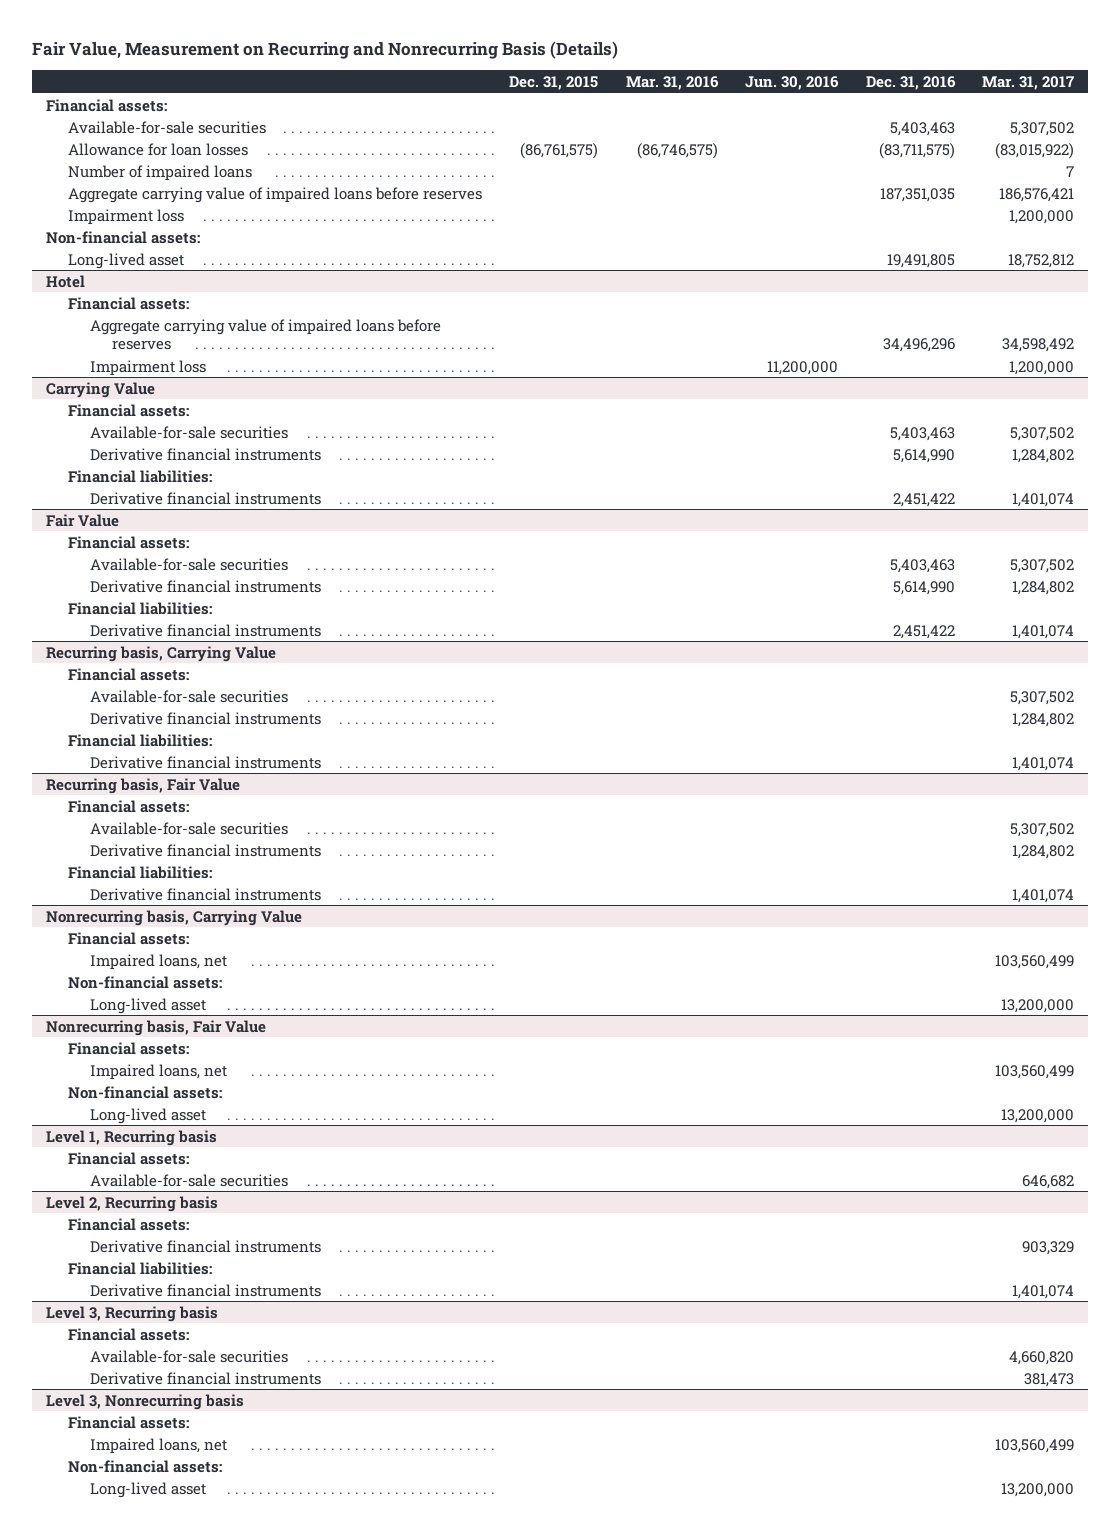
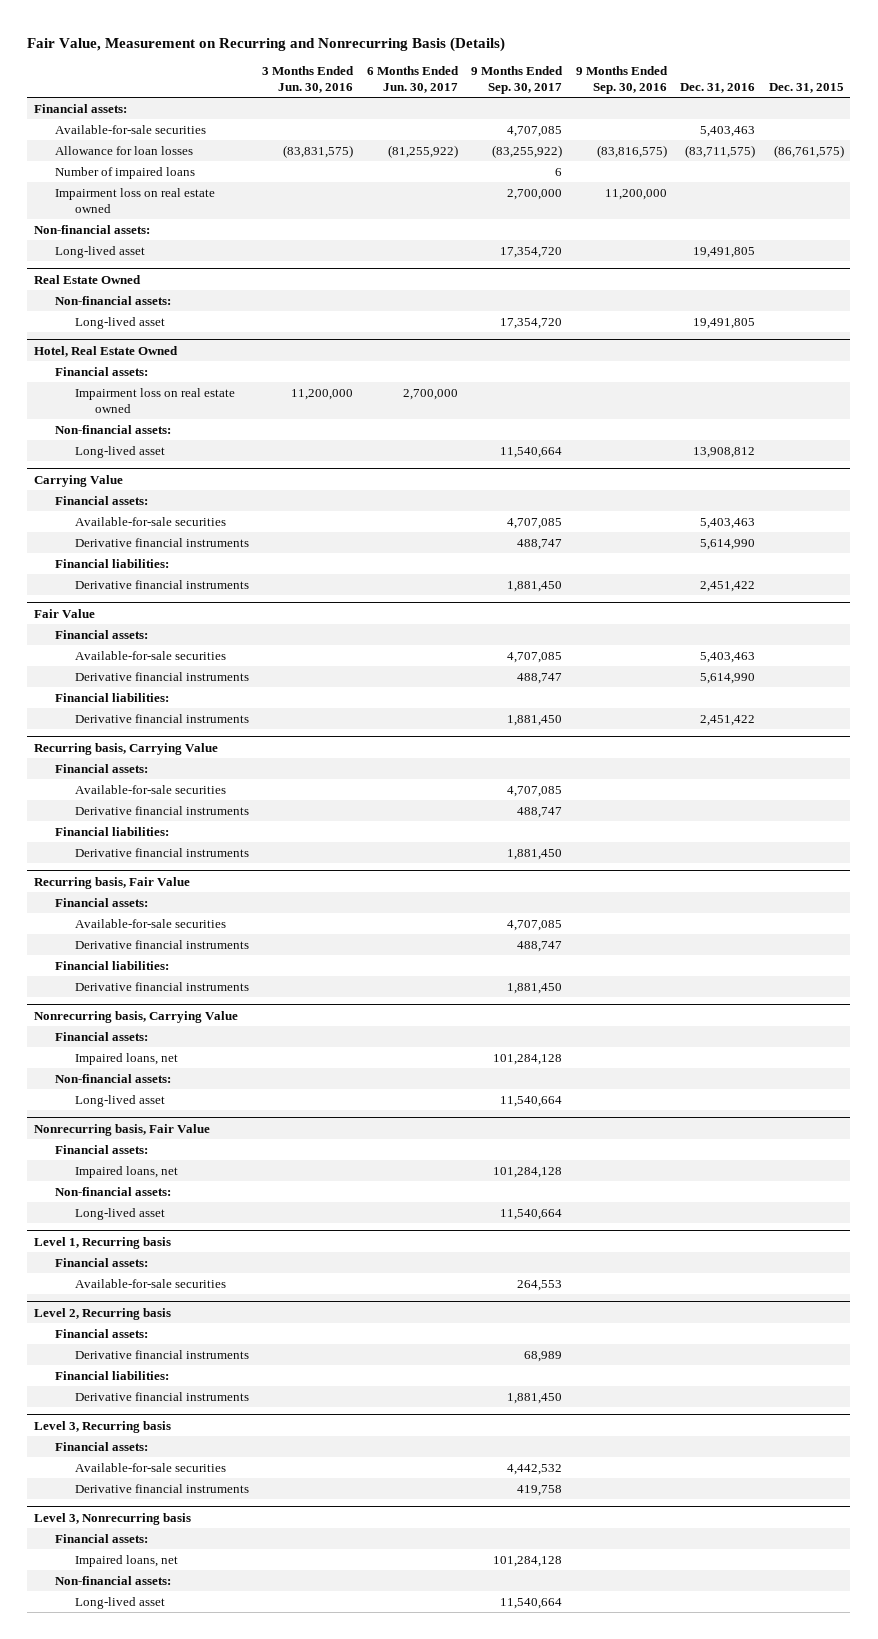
[625,75,719,90] Mar. 31, 2016 -> none
[745,75,840,90] Jun. 30, 2016 -> none
[982,75,1075,90] Mar. 31, 2017 -> none
none -> [262,66,355,94] 3 Months Ended Jun. 30, 2016
none -> [366,66,459,94] 6 Months Ended Jun. 30, 2017
none -> [471,66,564,95] 9 Months Ended Sep. 30, 2017
none -> [575,66,668,95] 9 Months Ended Sep. 30, 2016
[67,186,482,203] Aggregate carrying value of impaired loans before reserves -> none
[67,208,184,225] Impairment loss -> none
none -> [54,187,215,213] Impairment loss on real estate owned
none -> [34,274,142,284] Real Estate Owned
none -> [54,295,171,305] Non-financial assets:
none -> [74,316,165,329] Long-lived asset
[45,274,85,288] Hotel -> [34,345,179,357] Hotel, Real Estate Owned
[89,318,441,350] Aggregate carrying value of impaired loans before reserves -> none
[89,359,206,376] Impairment loss -> none
none -> [74,387,235,413] Impairment loss on real estate owned
none -> [54,424,171,434] Non-financial assets:
none -> [74,445,165,458] Long-lived asset

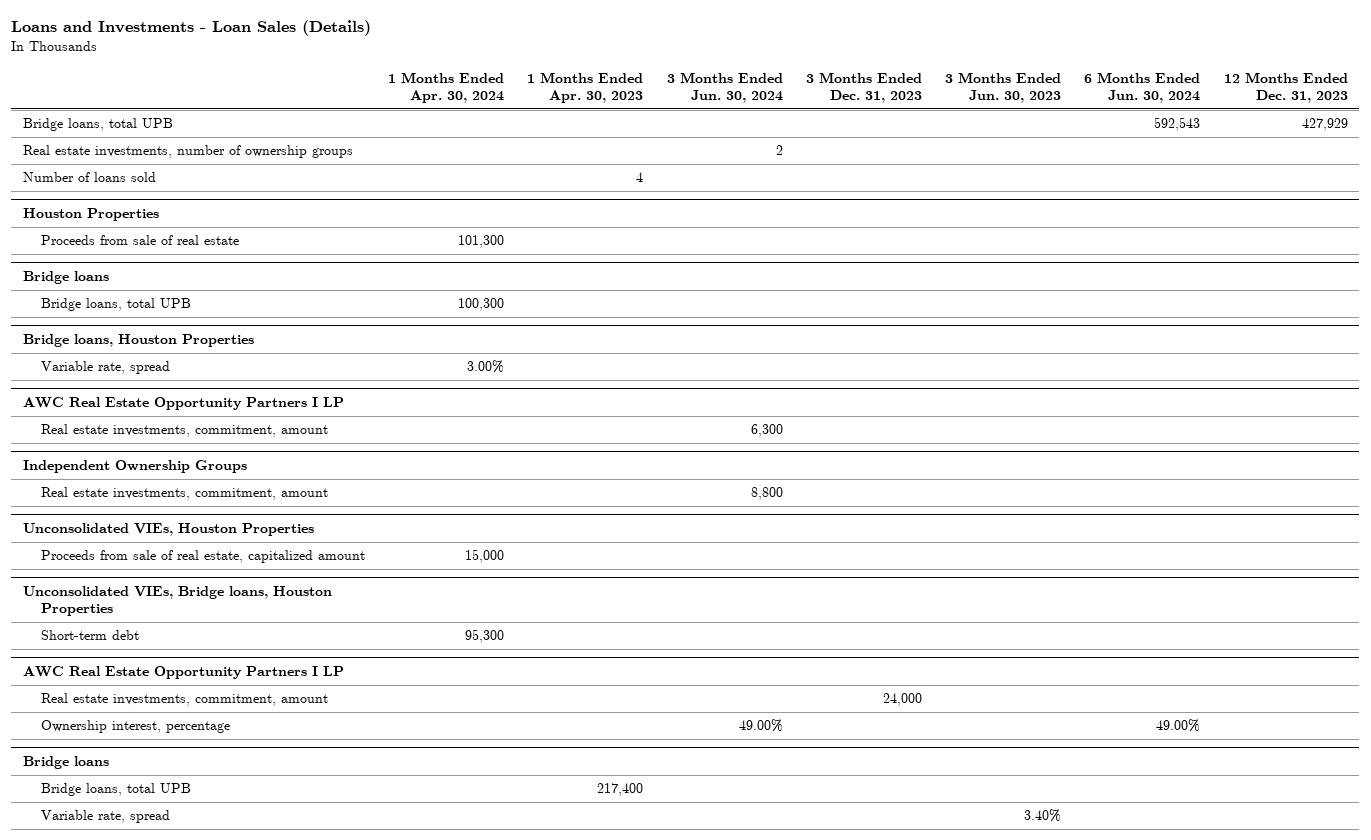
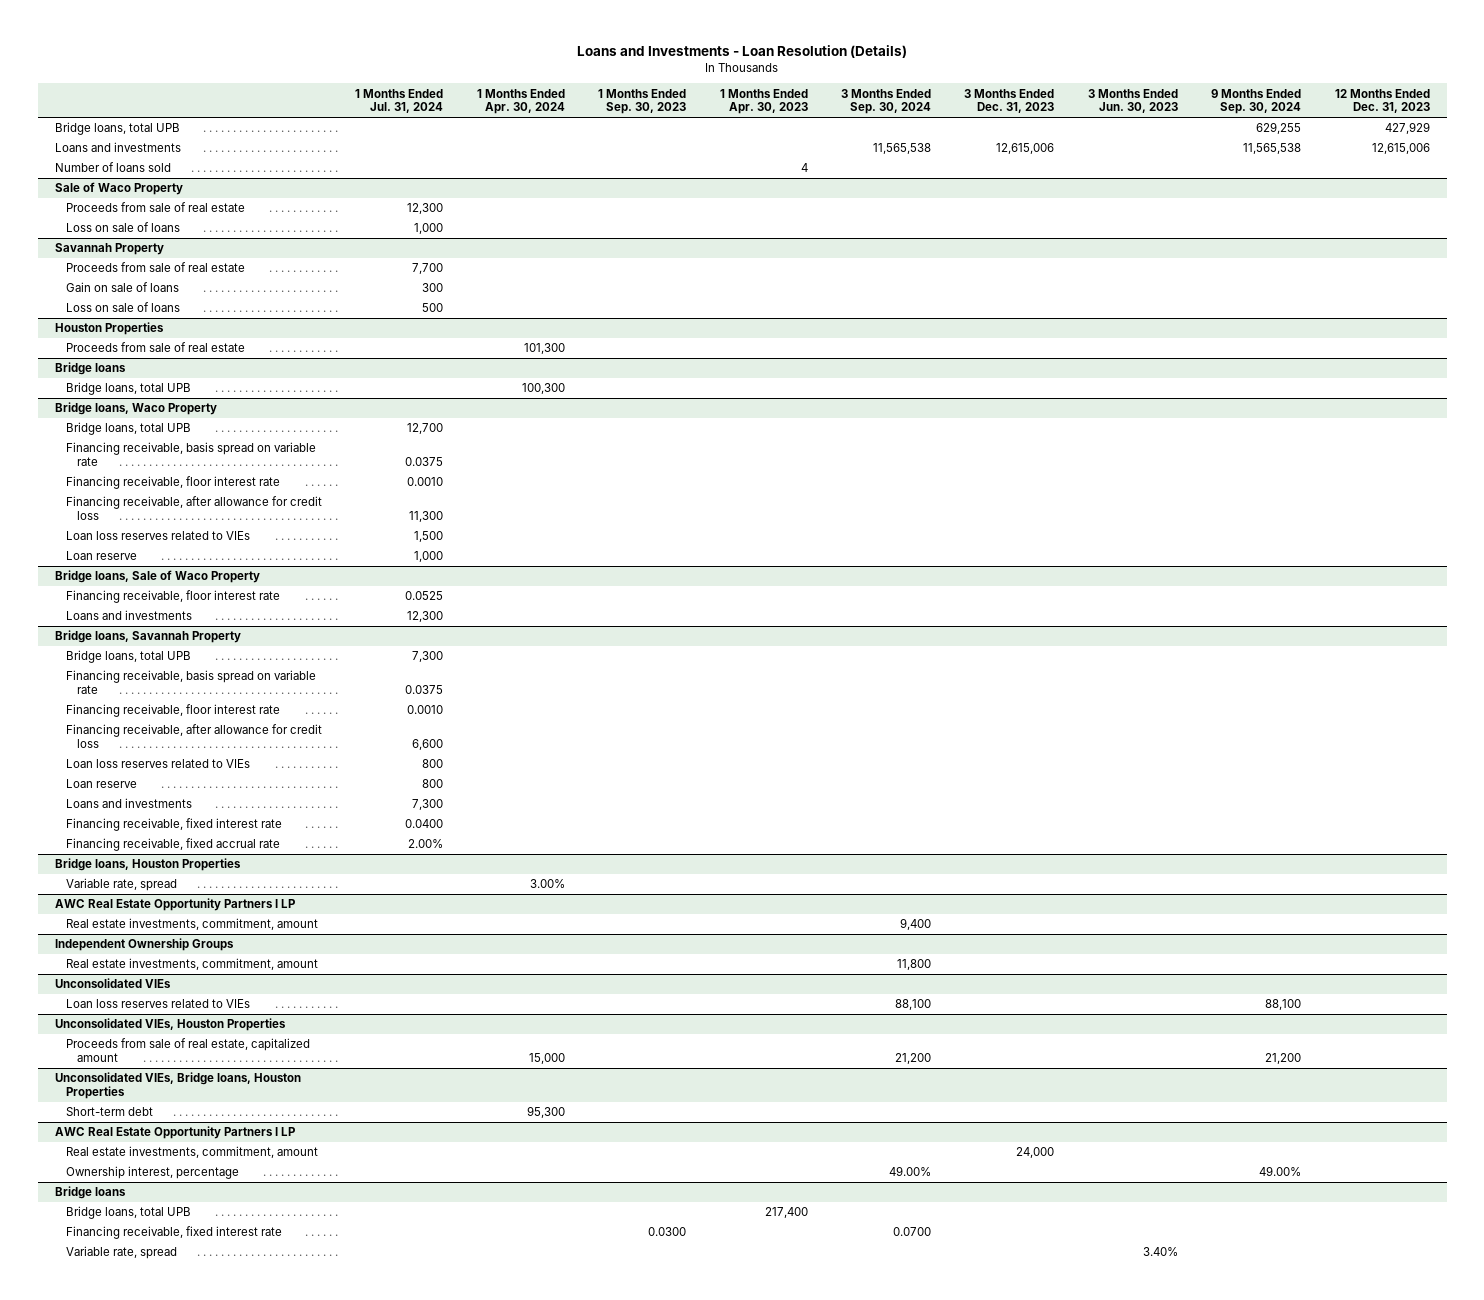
[11,20,372,37] Loans and Investments - Loan Sales (Details) -> [577,44,908,58] Loans and Investments - Loan Resolution (Details)
[666,71,783,103] 3 Months Ended Jun. 30, 2024 -> none
[1084,71,1201,103] 6 Months Ended Jun. 30, 2024 -> none
none -> [355,88,444,114] 1 Months Ended Jul. 31, 2024
none -> [598,88,687,115] 1 Months Ended Sep. 30, 2023
none -> [840,88,931,115] 3 Months Ended Sep. 30, 2024
none -> [1211,88,1302,115] 9 Months Ended Sep. 30, 2024
[22,145,353,159] Real estate investments, number of ownership groups -> none
none -> [54,142,181,153] Loans and investments
none -> [54,182,183,196] Sale of Waco Property
none -> [65,202,245,213] Proceeds from sale of real estate
none -> [65,222,180,233] Loss on sale of loans
none -> [54,243,164,256] Savannah Property
none -> [65,262,245,273] Proceeds from sale of real estate
none -> [65,282,179,293] Gain on sale of loans
none -> [65,302,180,313] Loss on sale of loans
none -> [54,402,217,416] Bridge loans, Waco Property
none -> [65,422,191,436] Bridge loans, total UPB
none -> [65,442,316,467] Financing receivable, basis spread on variable rate
none -> [65,476,280,490] Financing receivable, floor interest rate
none -> [65,496,322,521] Financing receivable, after allowance for credit loss
none -> [65,531,250,541] Loan loss reserves related to VIEs
none -> [65,551,137,561] Loan reserve
none -> [54,570,260,584] Bridge loans, Sale of Waco Property
none -> [65,590,280,604] Financing receivable, floor interest rate
none -> [65,610,192,621] Loans and investments
none -> [54,630,241,644] Bridge loans, Savannah Property
none -> [65,650,191,664] Bridge loans, total UPB
none -> [65,670,316,695] Financing receivable, basis spread on variable rate
none -> [65,704,280,718] Financing receivable, floor interest rate
none -> [65,724,322,749] Financing receivable, after allowance for credit loss
none -> [65,759,250,769] Loan loss reserves related to VIEs
none -> [65,779,137,789] Loan reserve
none -> [65,798,192,809] Loans and investments
none -> [65,818,282,832] Financing receivable, fixed interest rate
none -> [65,838,280,852] Financing receivable, fixed accrual rate
none -> [54,978,171,989] Unconsolidated VIEs
none -> [65,999,250,1009] Loan loss reserves related to VIEs
none -> [65,1226,282,1240] Financing receivable, fixed interest rate

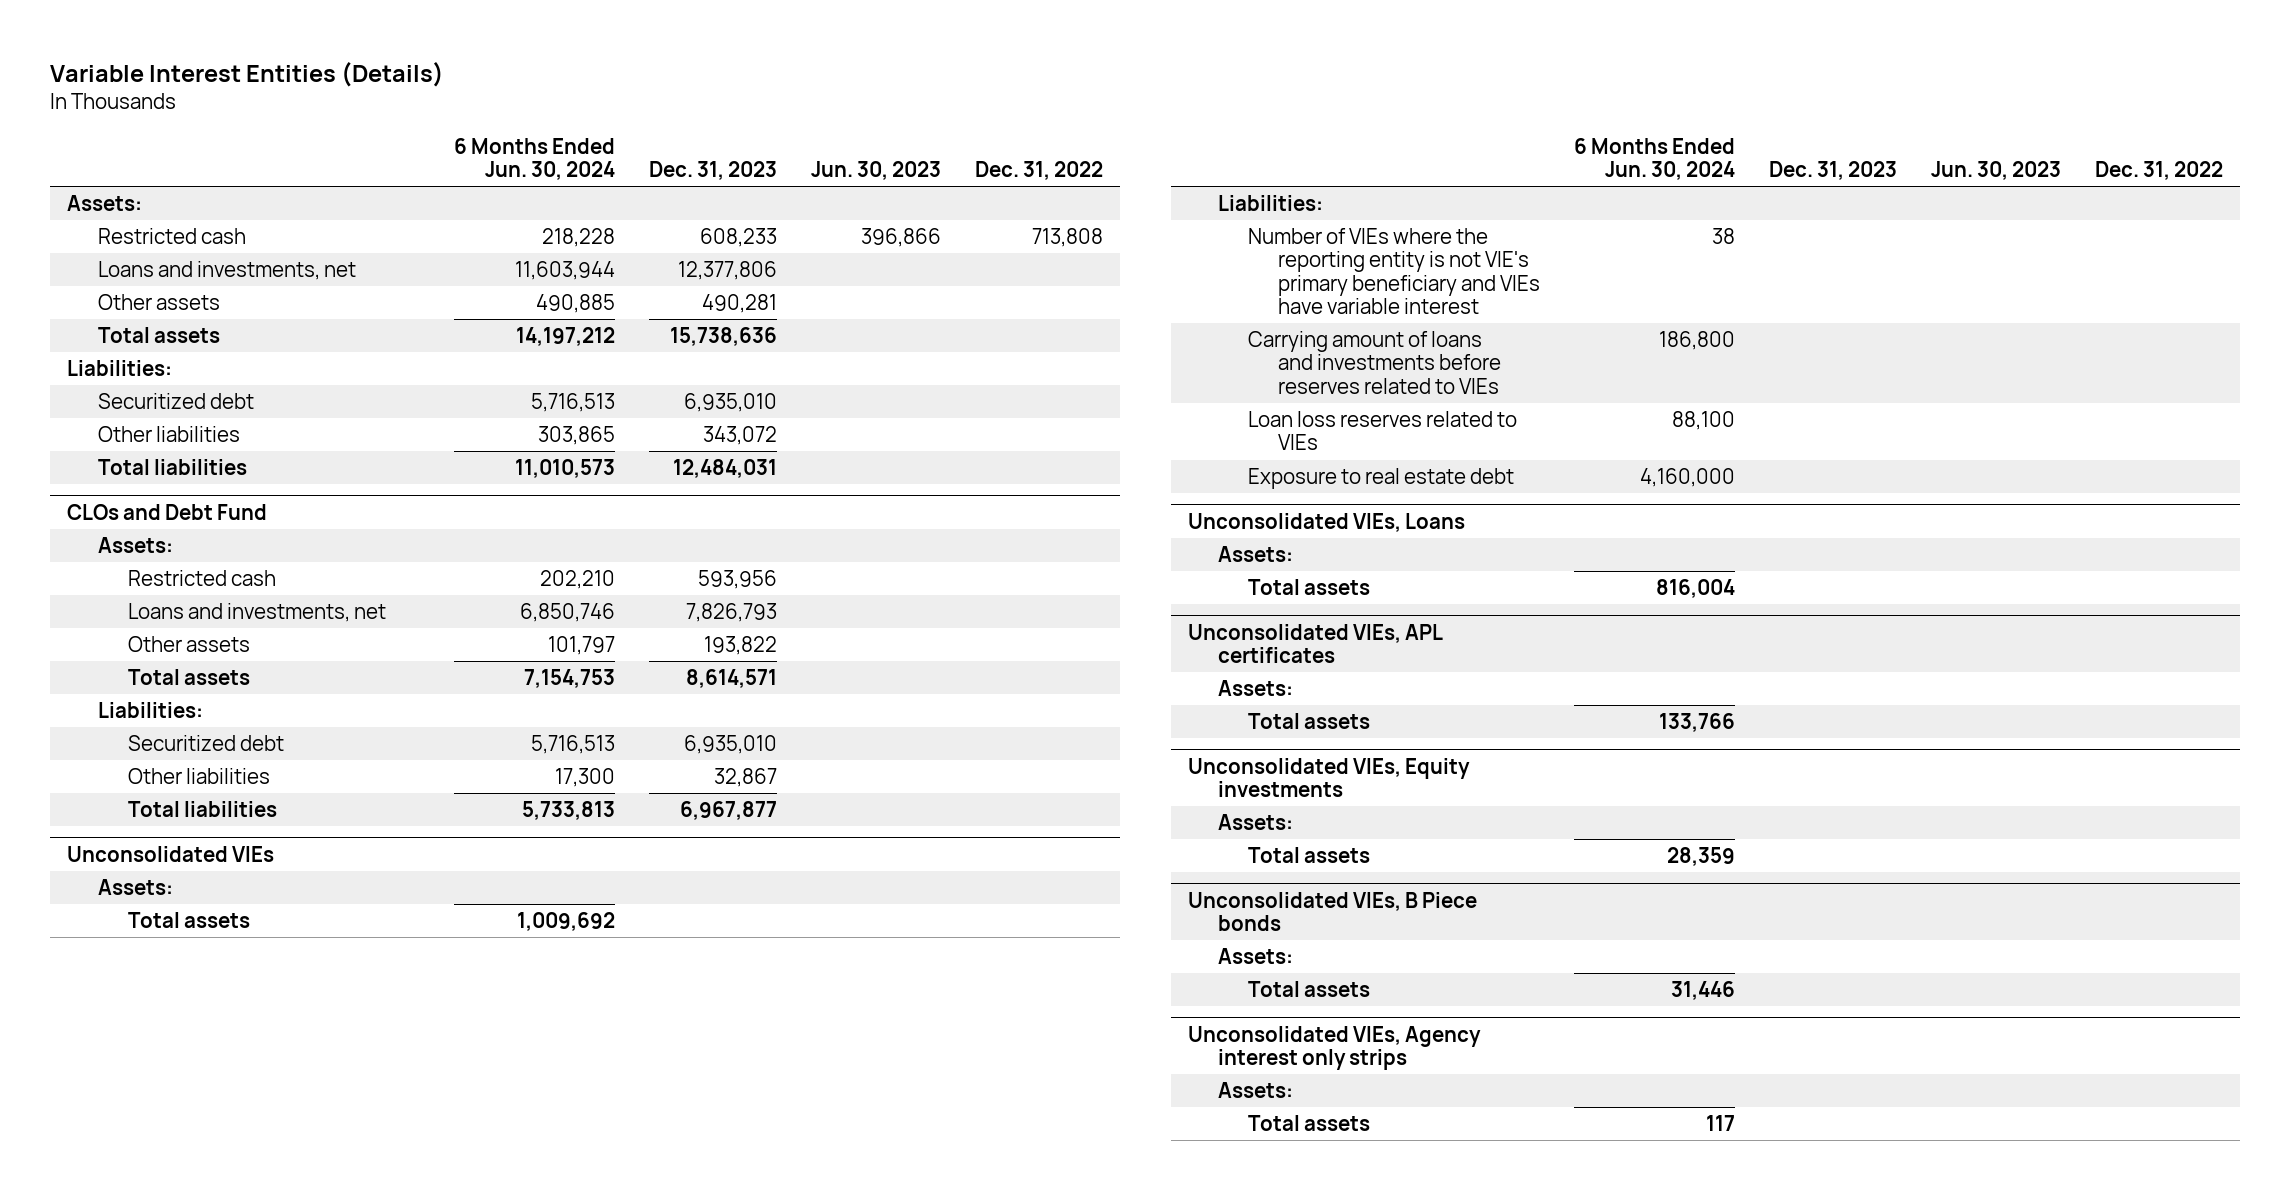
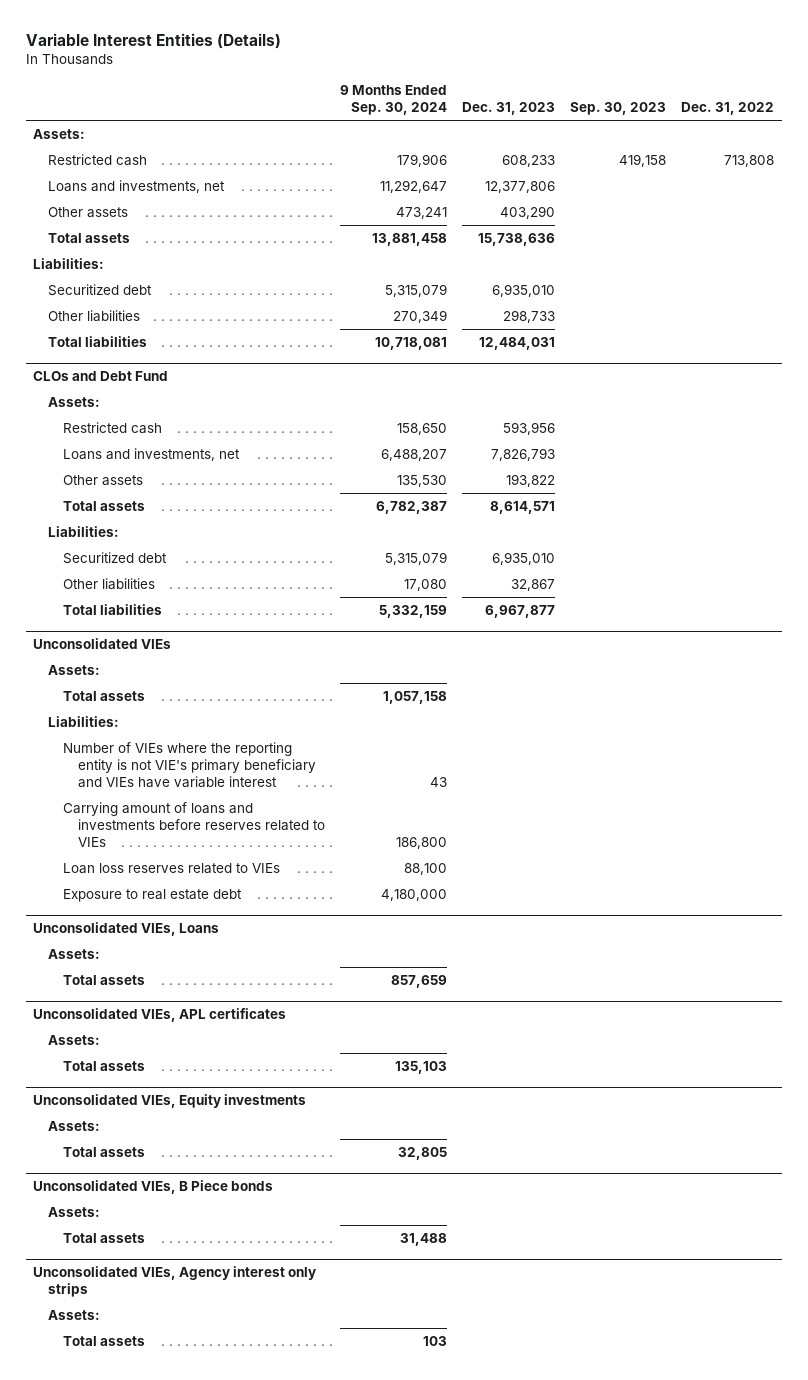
[453,137,615,180] 6 Months Ended Jun. 30, 2024 -> none
[810,160,941,180] Jun. 30, 2023 -> none
none -> [340,85,448,116] 9 Months Ended Sep. 30, 2024
none -> [570,102,667,116] Sep. 30, 2023
[701,294,777,314] 490,281 -> [500,205,556,219] 403,290
[702,426,777,446] 343,072 -> [503,309,556,323] 298,733

